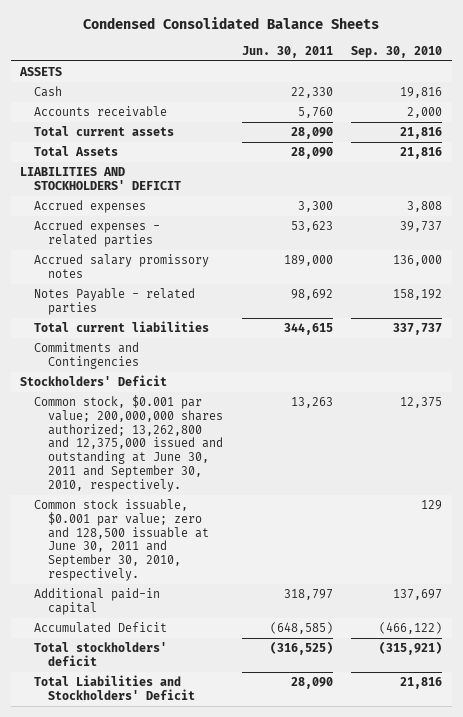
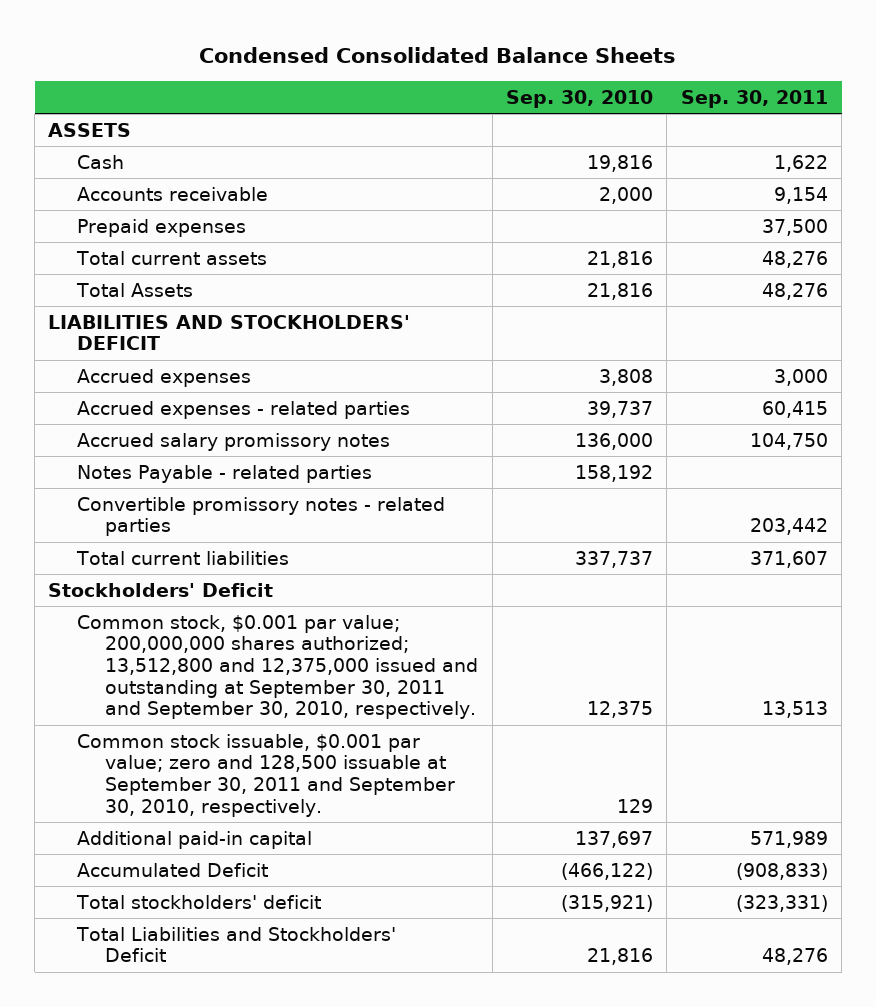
[241,45,333,58] Jun. 30, 2011 -> none
none -> [680,89,828,108] Sep. 30, 2011
none -> [76,218,246,237] Prepaid expenses
none -> [76,496,445,537] Convertible promissory notes - related parties
[34,341,140,369] Commitments and Contingencies -> none
[34,394,224,492] Common stock, $0.001 par value; 200,000,000 shares authorized; 13,262,800 and 12,375,000 issued and outstanding at June 30, 2011 and September 30, 2010, respectively. -> [76,614,479,720] Common stock, $0.001 par value; 200,000,000 shares authorized; 13,512,800 and 12,375,000 issued and outstanding at September 30, 2011 and September 30, 2010, respectively.
[34,498,210,582] Common stock issuable, $0.001 par value; zero and 128,500 issuable at June 30, 2011 and September 30, 2010, respectively. -> [76,733,456,817] Common stock issuable, $0.001 par value; zero and 128,500 issuable at September 30, 2011 and September 30, 2010, respectively.

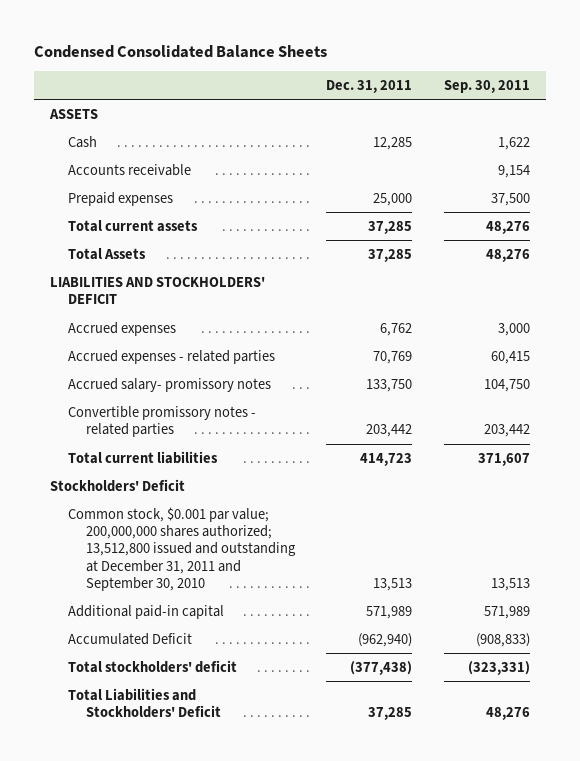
[505,89,653,108] Sep. 30, 2010 -> none
none -> [326,80,413,94] Dec. 31, 2011
[76,464,372,483] Notes Payable - related parties -> none
[76,432,390,451] Accrued salary promissory notes -> [67,377,271,392] Accrued salary- promissory notes
[76,733,456,817] Common stock issuable, $0.001 par value; zero and 128,500 issuable at September 30, 2011 and September 30, 2010, respectively. -> none
[76,614,479,720] Common stock, $0.001 par value; 200,000,000 shares authorized; 13,512,800 and 12,375,000 issued and outstanding at September 30, 2011 and September 30, 2010, respectively. -> [67,506,296,592] Common stock, $0.001 par value; 200,000,000 shares authorized; 13,512,800 issued and outstanding at December 31, 2011 and September 30, 2010

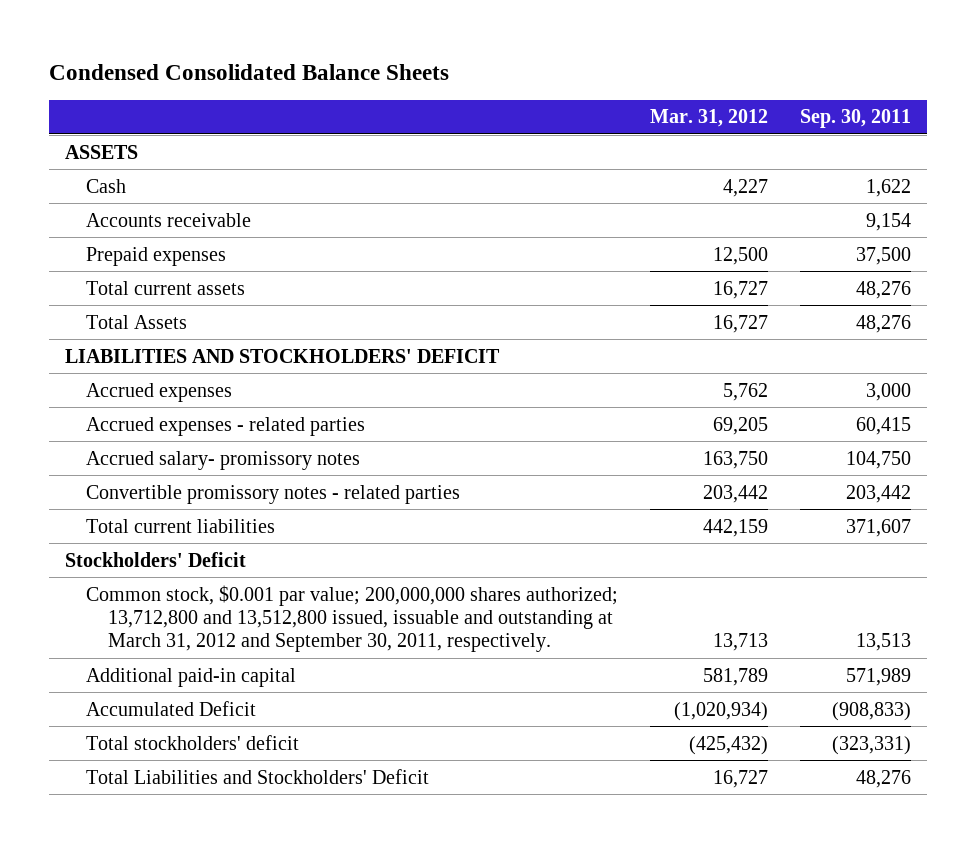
[326,80,413,94] Dec. 31, 2011 -> none
none -> [650,109,769,128] Mar. 31, 2012
[67,506,296,592] Common stock, $0.001 par value; 200,000,000 shares authorized; 13,512,800 issued and outstanding at December 31, 2011 and September 30, 2010 -> [86,584,619,653] Common stock, $0.001 par value; 200,000,000 shares authorized; 13,712,800 and 13,512,800 issued, issuable and outstanding at March 31, 2012 and September 30, 2011, respectively.

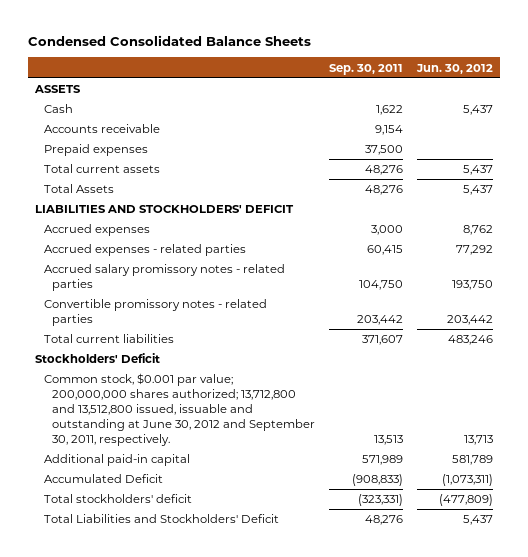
[650,109,769,128] Mar. 31, 2012 -> none
none -> [415,63,493,74] Jun. 30, 2012
[86,450,361,470] Accrued salary- promissory notes -> [43,264,285,291] Accrued salary promissory notes - related parties
[86,584,619,653] Common stock, $0.001 par value; 200,000,000 shares authorized; 13,712,800 and 13,512,800 issued, issuable and outstanding at March 31, 2012 and September 30, 2011, respectively. -> [43,373,316,446] Common stock, $0.001 par value; 200,000,000 shares authorized; 13,712,800 and 13,512,800 issued, issuable and outstanding at June 30, 2012 and September 30, 2011, respectively.

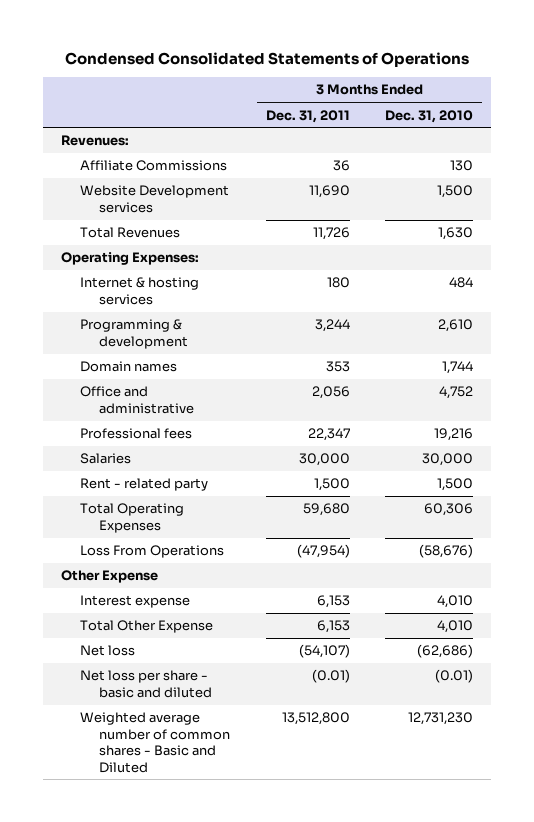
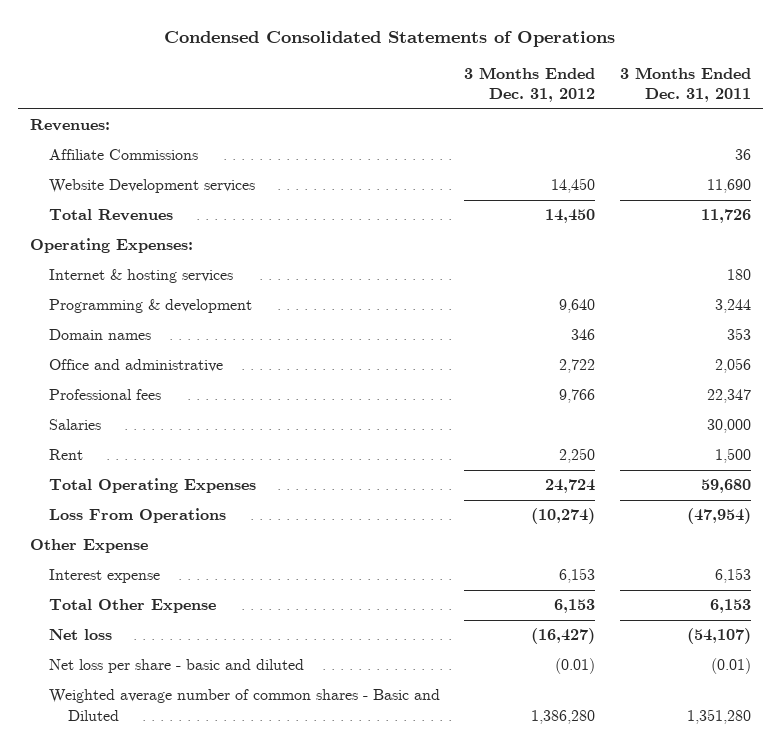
[385,109,474,123] Dec. 31, 2010 -> none
none -> [464,66,596,103] 3 Months Ended Dec. 31, 2012
[80,478,209,492] Rent - related party -> [49,449,84,461] Rent
[281,712,350,726] 13,512,800 -> [686,708,751,724] 1,351,280

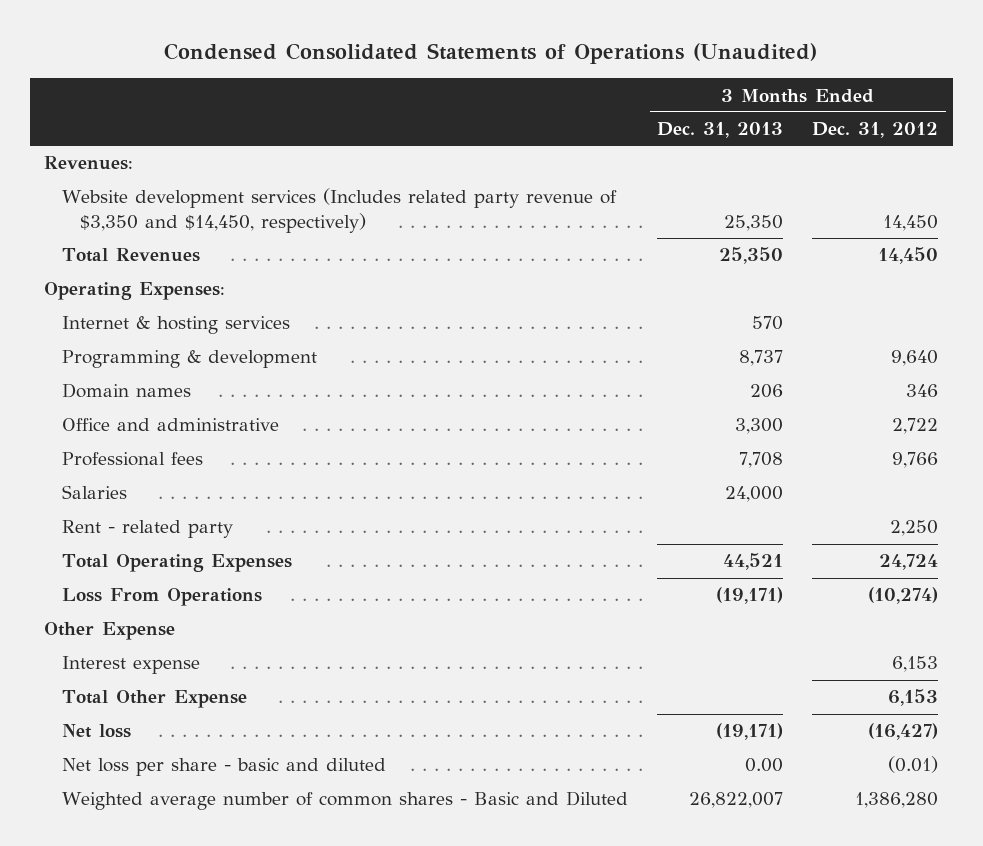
[164,30,616,47] Condensed Consolidated Statements of Operations -> [164,43,818,65] Condensed Consolidated Statements of Operations (Unaudited)
[619,66,751,103] 3 Months Ended Dec. 31, 2011 -> none
none -> [657,122,784,139] Dec. 31, 2013
[49,149,199,161] Affiliate Commissions -> none
[49,179,256,194] Website Development services -> [61,188,617,233] Website development services (Includes related party revenue of $3,350 and $14,450, respectively)
[49,449,84,461] Rent -> [61,520,233,539] Rent - related party

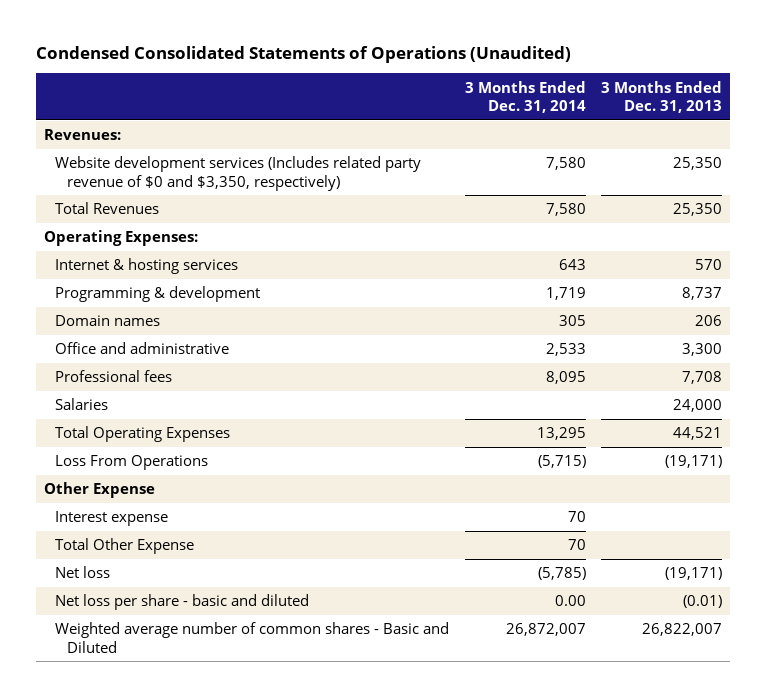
[812,122,939,139] Dec. 31, 2012 -> none
none -> [464,80,586,113] 3 Months Ended Dec. 31, 2014
[61,188,617,233] Website development services (Includes related party revenue of $3,350 and $14,450, respectively) -> [55,156,422,191] Website development services (Includes related party revenue of $0 and $3,350, respectively)
[61,520,233,539] Rent - related party -> none
[745,758,784,773] 0.00 -> [683,595,723,609] (0.01)

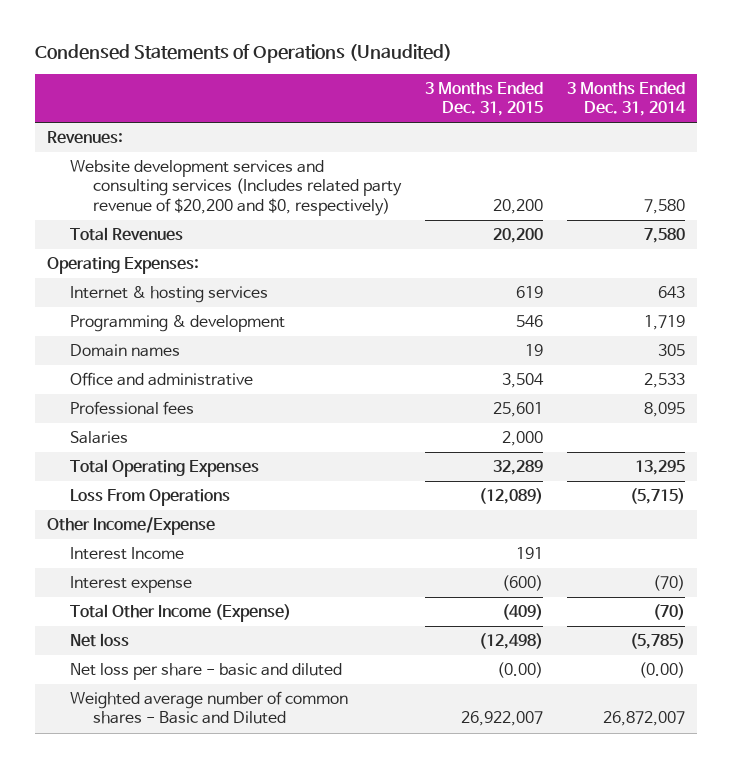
[36,45,572,63] Condensed Consolidated Statements of Operations (Unaudited) -> [34,44,452,64] Condensed Statements of Operations (Unaudited)
[601,80,723,113] 3 Months Ended Dec. 31, 2013 -> none
none -> [424,82,543,117] 3 Months Ended Dec. 31, 2015
[55,156,422,191] Website development services (Includes related party revenue of $0 and $3,350, respectively) -> [69,160,402,216] Website development services and consulting services (Includes related party revenue of $20,200 and $0, respectively)
[43,482,155,499] Other Expense -> [46,517,215,536] Other Income/Expense
none -> [69,547,184,561] Interest Income
[567,511,586,523] 70 -> [653,575,686,592] (70)
[55,538,195,555] Total Other Expense -> [69,604,291,623] Total Other Income (Expense)
[567,539,586,551] 70 -> [653,604,686,621] (70)
[554,595,586,607] 0.00 -> [639,662,686,679] (0.00)

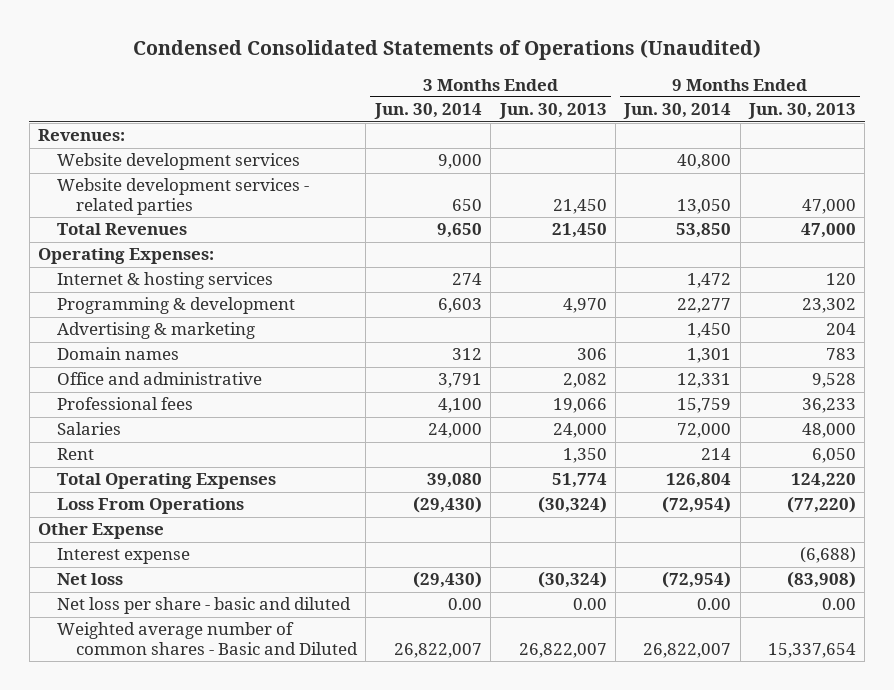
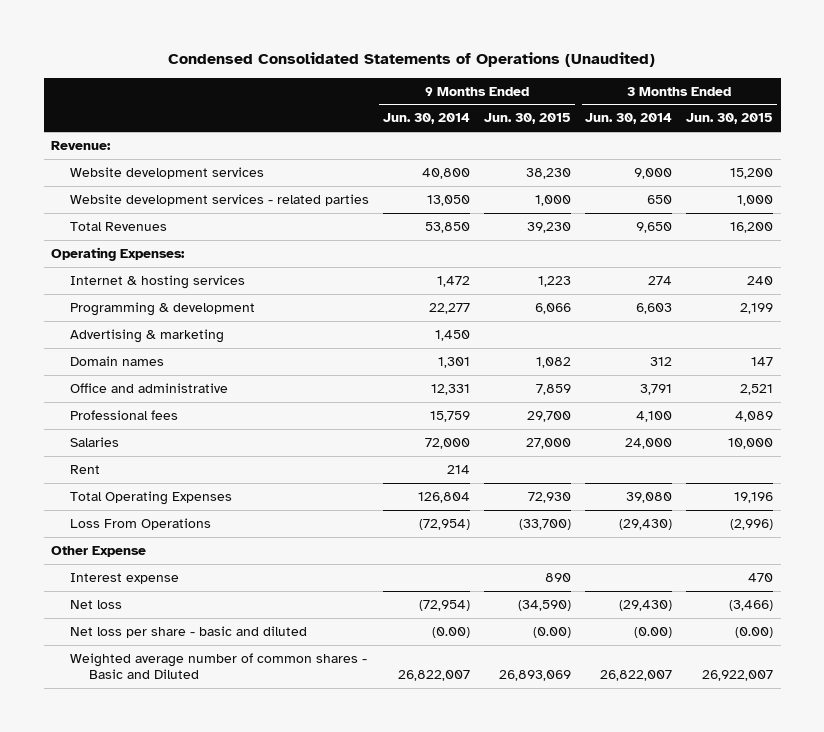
[498,103,607,120] Jun. 30, 2013 -> none
[747,103,856,120] Jun. 30, 2013 -> none
none -> [484,113,572,125] Jun. 30, 2015
none -> [686,113,774,125] Jun. 30, 2015
[38,129,126,142] Revenues: -> [50,140,111,150] Revenue:
[447,598,482,611] 0.00 -> [634,626,673,638] (0.00)
[697,598,732,611] 0.00 -> [431,626,470,638] (0.00)

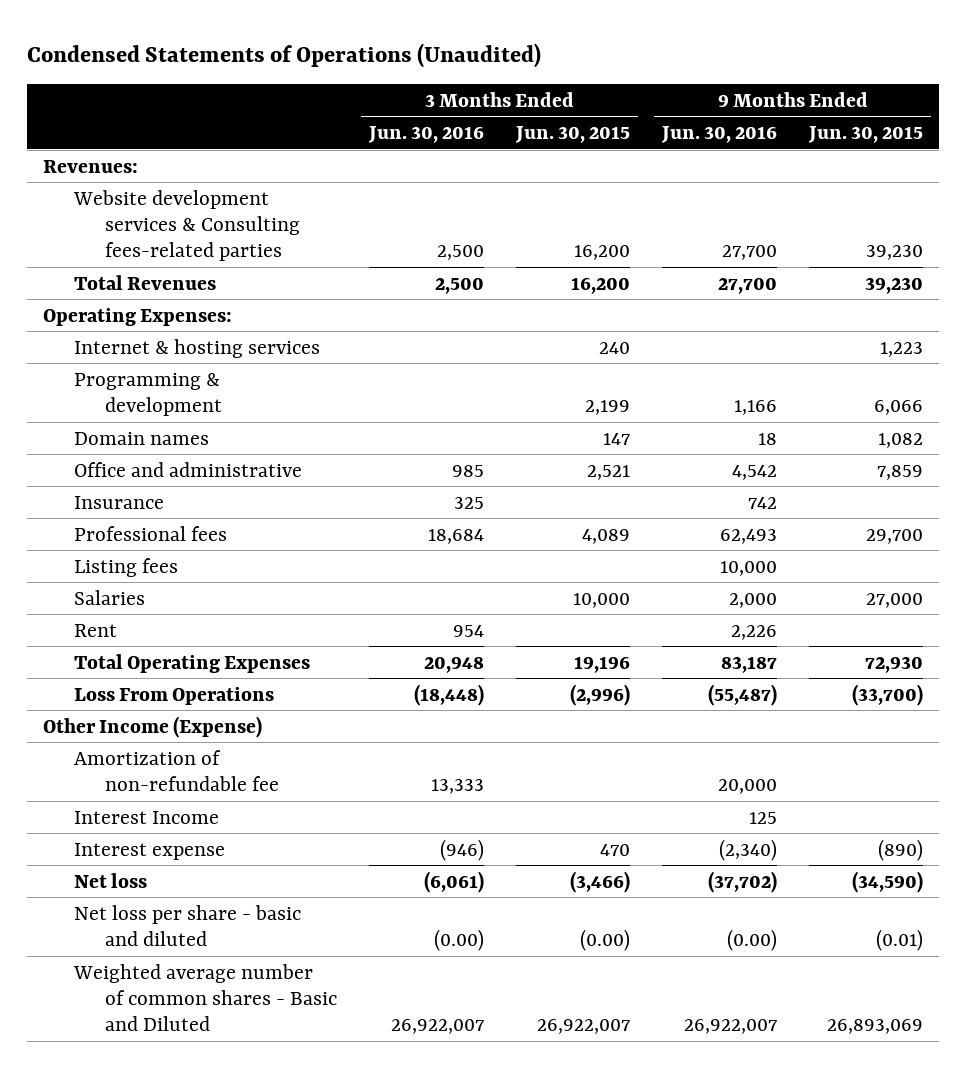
[168,52,656,68] Condensed Consolidated Statements of Operations (Unaudited) -> [26,42,541,68] Condensed Statements of Operations (Unaudited)
[382,113,470,125] Jun. 30, 2014 -> none
[585,113,673,125] Jun. 30, 2014 -> none
none -> [368,126,485,144] Jun. 30, 2016
none -> [661,126,778,144] Jun. 30, 2016
[69,193,369,206] Website development services - related parties -> none
[50,140,111,150] Revenue: -> [42,159,138,173] Revenues:
[69,166,264,179] Website development services -> [72,189,301,262] Website development services & Consulting fees-related parties
[526,167,572,179] 38,230 -> [866,245,924,261] 39,230
[730,167,774,179] 15,200 -> [574,245,631,261] 16,200
[69,328,224,343] Advertising & marketing -> none
none -> [73,495,164,509] Insurance
none -> [73,557,178,577] Listing fees
[50,545,146,557] Other Expense -> [42,715,262,738] Other Income (Expense)
none -> [73,749,280,792] Amortization of non-refundable fee
none -> [73,810,219,824] Interest Income
[545,572,572,582] 890 -> [878,838,924,861] (890)
[533,626,572,638] (0.00) -> [876,929,924,952] (0.01)

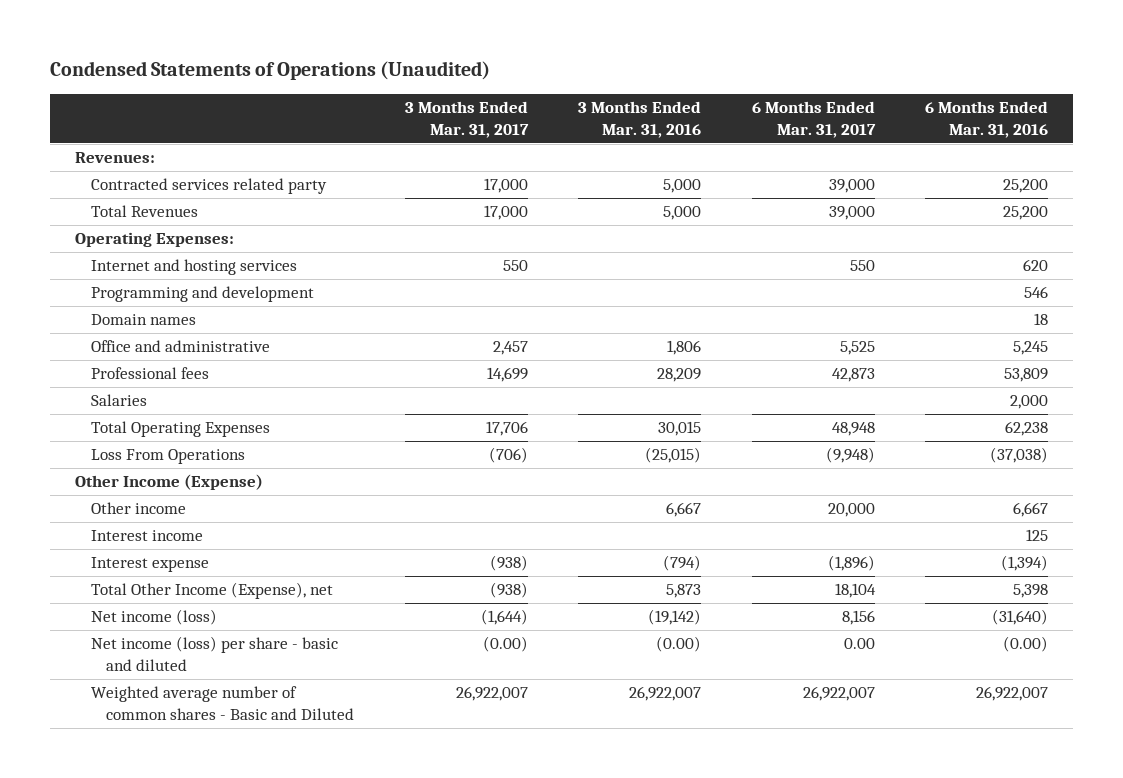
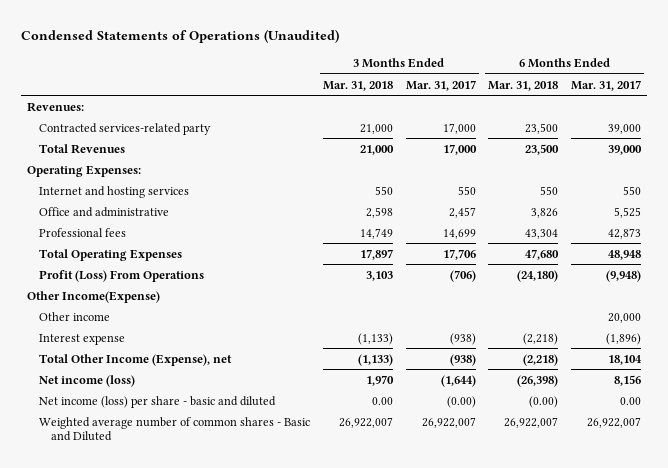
[578,100,702,138] 3 Months Ended Mar. 31, 2016 -> none
[924,100,1048,138] 6 Months Ended Mar. 31, 2016 -> none
none -> [322,80,393,91] Mar. 31, 2018
none -> [488,80,559,91] Mar. 31, 2018
[90,178,327,195] Contracted services related party -> [39,122,212,135] Contracted services-related party
[90,286,314,303] Programming and development -> none
[90,314,196,326] Domain names -> none
[90,394,147,407] Salaries -> none
[90,449,245,465] Loss From Operations -> [39,269,205,282] Profit (Loss) From Operations
[75,474,264,491] Other Income (Expense) -> [27,290,161,303] Other Income(Expense)
[90,530,203,542] Interest income -> none

